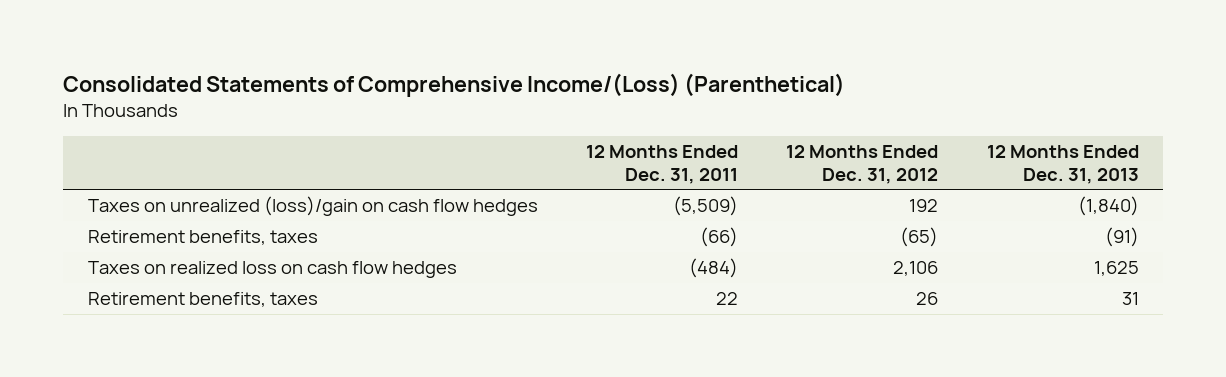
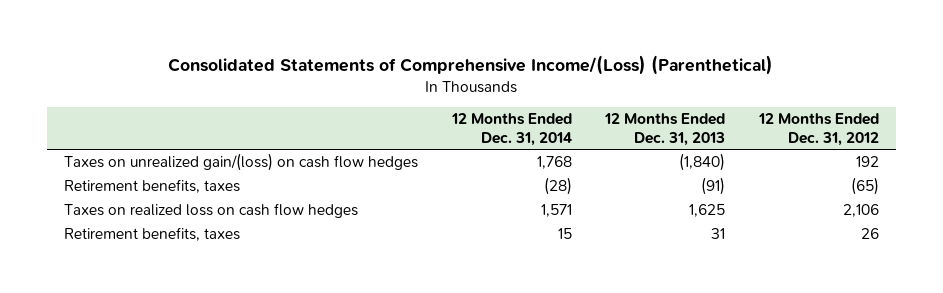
[586,145,739,184] 12 Months Ended Dec. 31, 2011 -> none
none -> [450,113,572,146] 12 Months Ended Dec. 31, 2014
[87,196,538,217] Taxes on unrealized (loss)/gain on cash flow hedges -> [63,153,418,172] Taxes on unrealized gain/(loss) on cash flow hedges

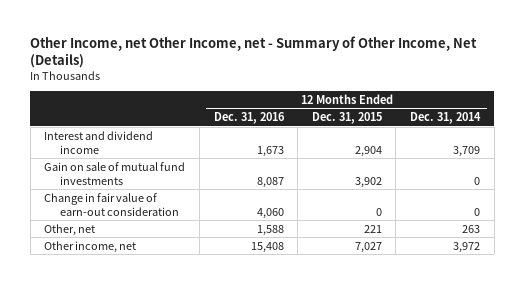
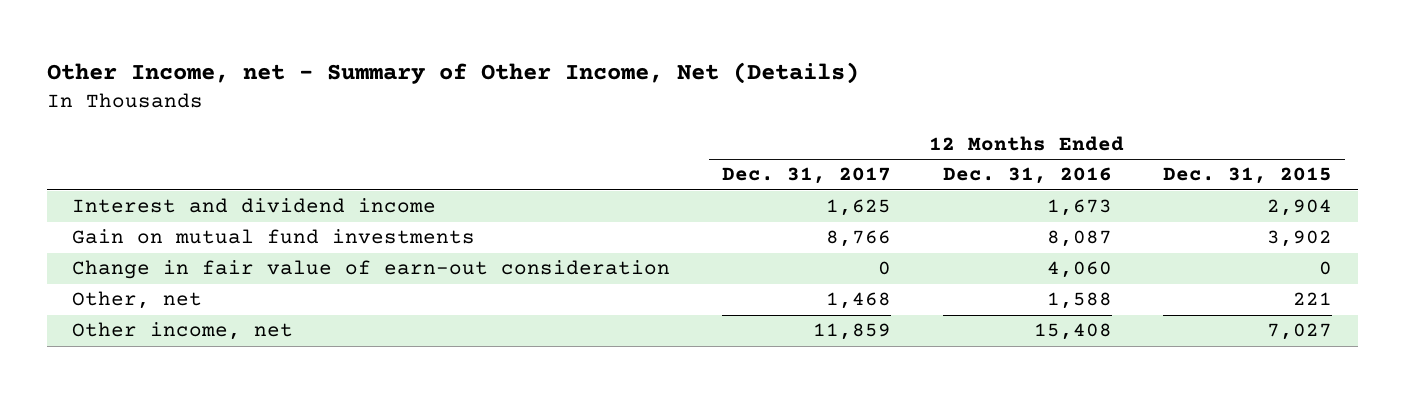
[30,35,478,68] Other Income, net Other Income, net - Summary of Other Income, Net (Details) -> [46,62,859,85] Other Income, net - Summary of Other Income, Net (Details)
[409,112,481,125] Dec. 31, 2014 -> none
none -> [722,167,892,185] Dec. 31, 2017
[44,161,186,185] Gain on sale of mutual fund investments -> [72,229,476,245] Gain on mutual fund investments

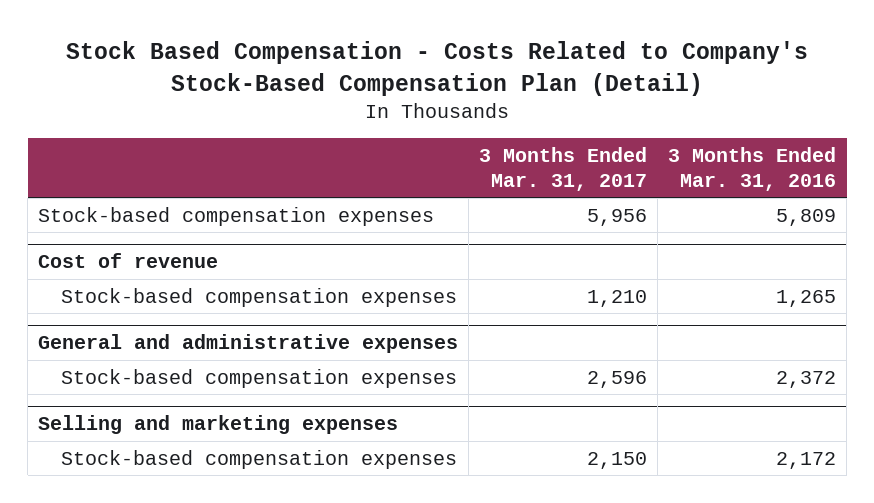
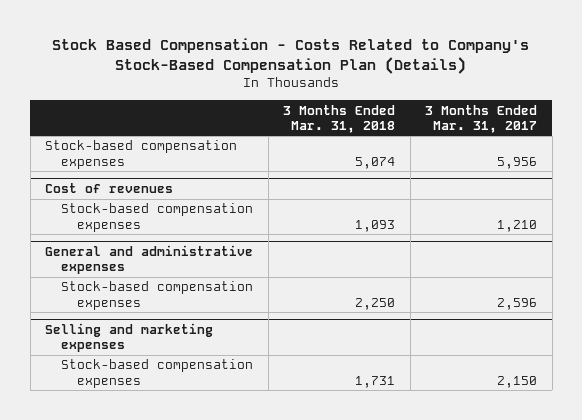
[66,41,809,96] Stock Based Compensation - Costs Related to Company's Stock-Based Compensation Plan (Detail) -> [52,37,530,74] Stock Based Compensation - Costs Related to Company's Stock-Based Compensation Plan (Details)
[668,146,837,191] 3 Months Ended Mar. 31, 2016 -> none
none -> [283,104,396,133] 3 Months Ended Mar. 31, 2018
[38,253,219,269] Cost of revenue -> [45,183,174,194] Cost of revenues

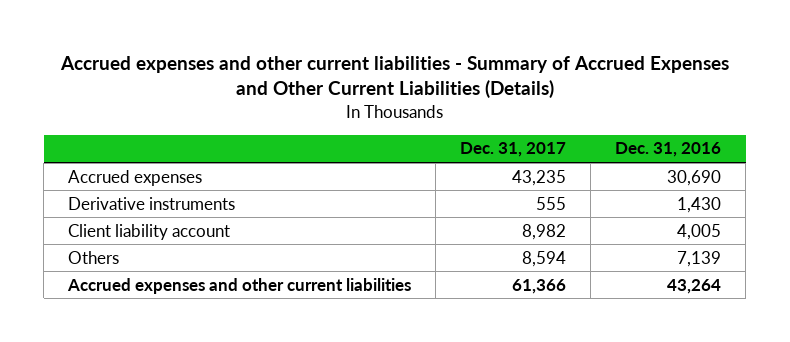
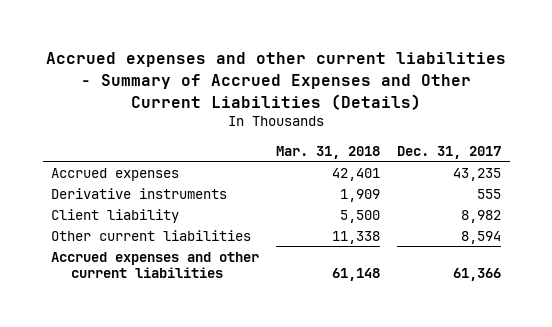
[615,142,722,158] Dec. 31, 2016 -> none
none -> [276,145,381,159] Mar. 31, 2018
[68,223,231,240] Client liability account -> [51,208,180,223] Client liability
[68,250,120,264] Others -> [51,229,252,241] Other current liabilities

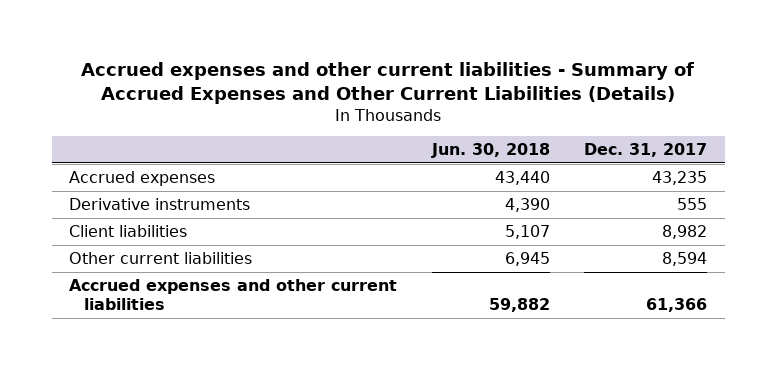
[276,145,381,159] Mar. 31, 2018 -> none
none -> [430,143,550,159] Jun. 30, 2018
[51,208,180,223] Client liability -> [68,225,187,238] Client liabilities

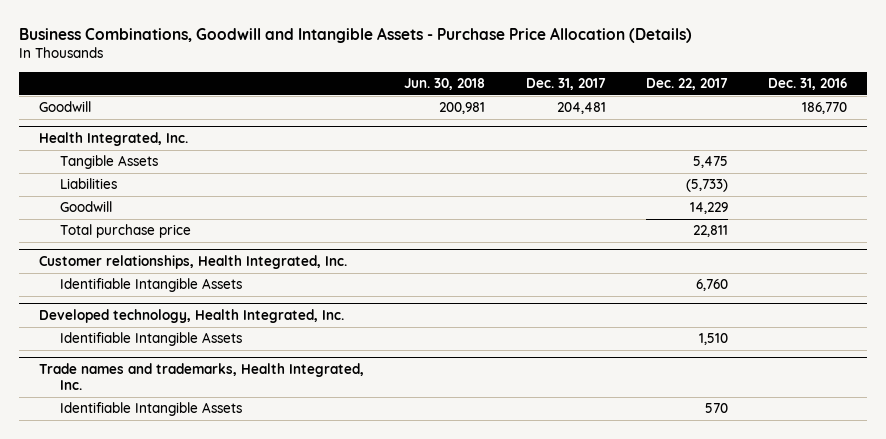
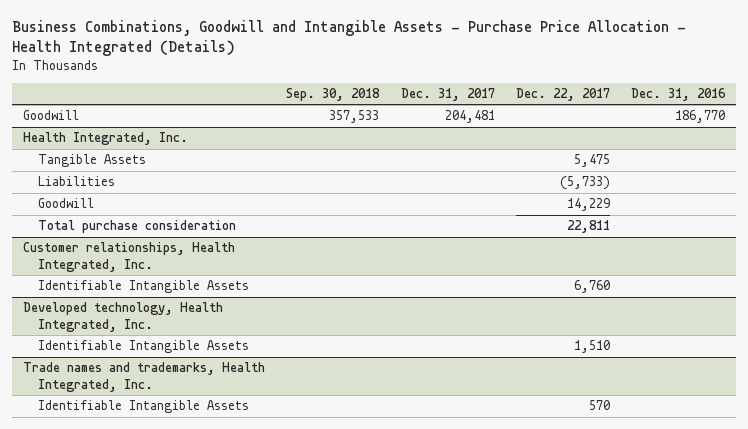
[19,27,693,44] Business Combinations, Goodwill and Intangible Assets - Purchase Price Allocation (Details) -> [12,20,687,57] Business Combinations, Goodwill and Intangible Assets - Purchase Price Allocation - Health Integrated (Details)
[404,78,486,91] Jun. 30, 2018 -> none
none -> [286,87,381,101] Sep. 30, 2018
[60,224,192,239] Total purchase price -> [37,220,236,234] Total purchase consideration

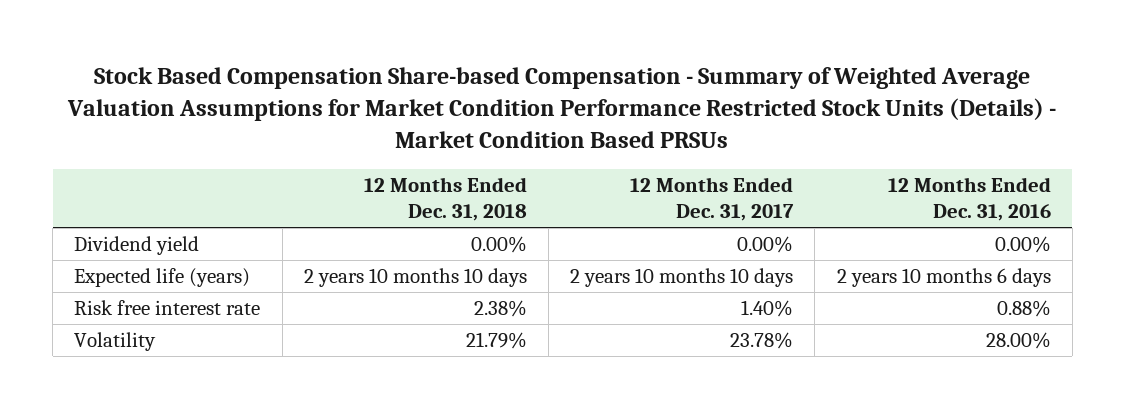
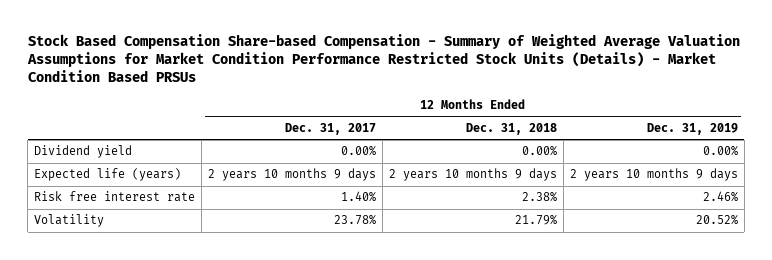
[887,176,1051,222] 12 Months Ended Dec. 31, 2016 -> none
none -> [646,122,738,135] Dec. 31, 2019
[303,267,527,287] 2 years 10 months 10 days -> [388,168,557,182] 2 years 10 months 9 days
[570,267,794,287] 2 years 10 months 10 days -> [207,168,376,182] 2 years 10 months 9 days

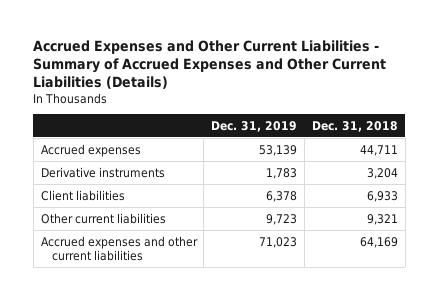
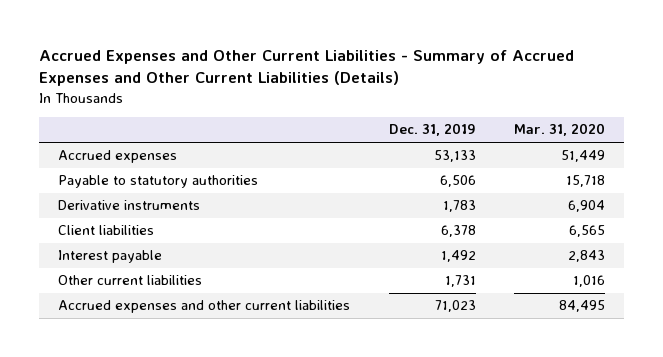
[311,120,398,132] Dec. 31, 2018 -> none
none -> [513,123,605,137] Mar. 31, 2020
[259,144,298,156] 53,139 -> [433,150,476,163] 53,133
none -> [58,175,259,189] Payable to statutory authorities
none -> [58,250,163,264] Interest payable
[266,213,298,225] 9,723 -> [444,275,476,288] 1,731

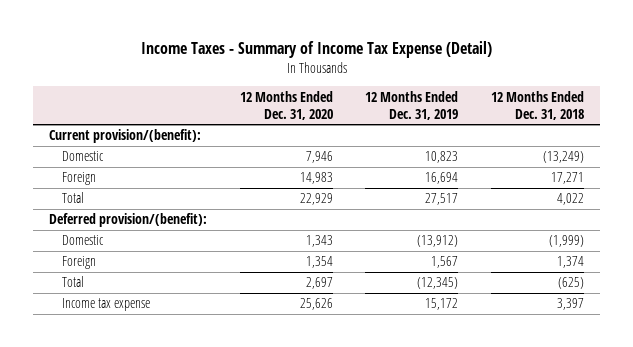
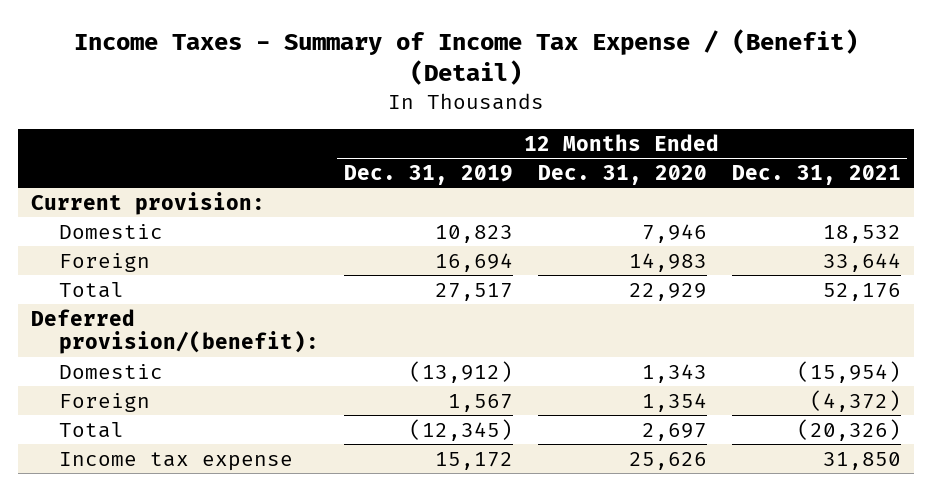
[140,41,492,59] Income Taxes - Summary of Income Tax Expense (Detail) -> [73,28,858,86] Income Taxes - Summary of Income Tax Expense / (Benefit) (Detail)
[490,90,584,120] 12 Months Ended Dec. 31, 2018 -> none
none -> [732,164,902,185] Dec. 31, 2021
[49,129,202,144] Current provision/(benefit): -> [30,191,265,215] Current provision:

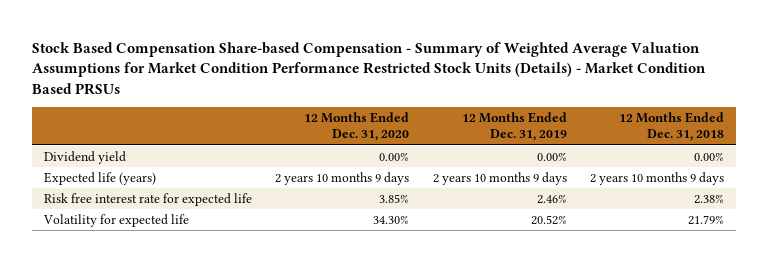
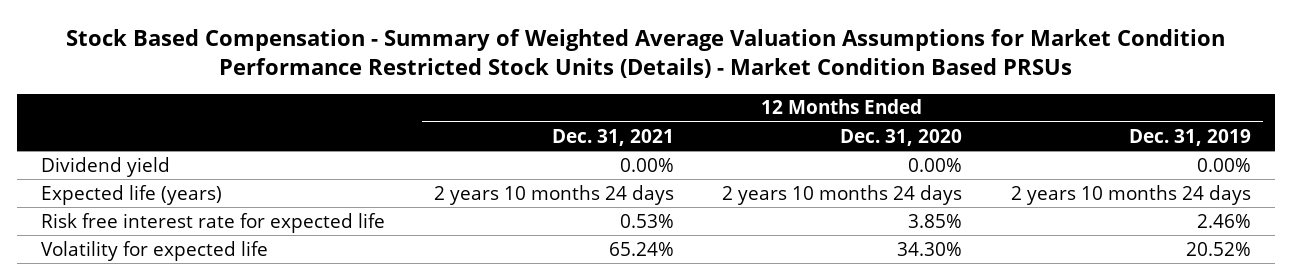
[32,41,707,95] Stock Based Compensation Share-based Compensation - Summary of Weighted Average Valuation Assumptions for Market Condition Performance Restricted Stock Units (Details) - Market Condition Based PRSUs -> [65,28,1225,79] Stock Based Compensation - Summary of Weighted Average Valuation Assumptions for Market Condition Performance Restricted Stock Units (Details) - Market Condition Based PRSUs
[618,112,724,142] 12 Months Ended Dec. 31, 2018 -> none
none -> [551,128,674,146] Dec. 31, 2021
[275,171,410,185] 2 years 10 months 9 days -> [722,184,963,205] 2 years 10 months 24 days
[432,171,567,185] 2 years 10 months 9 days -> [1010,184,1251,205] 2 years 10 months 24 days

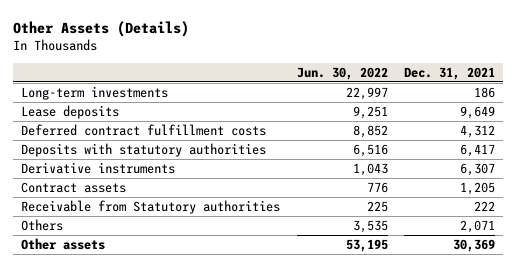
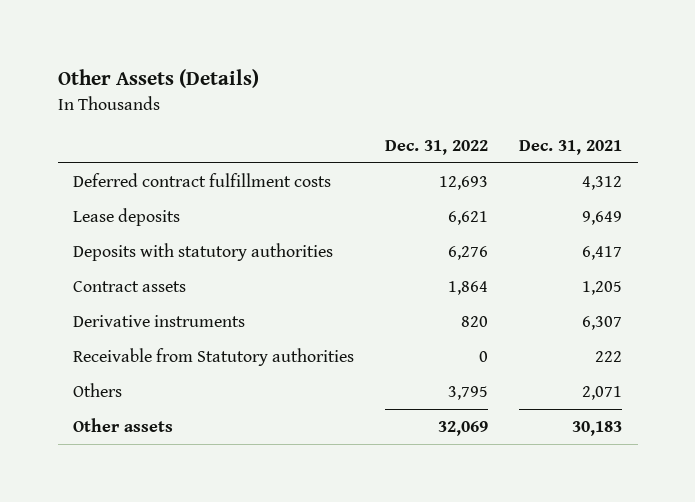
[296,66,388,80] Jun. 30, 2022 -> none
none -> [385,139,489,155] Dec. 31, 2022
[21,85,169,100] Long-term investments -> none
[21,104,120,119] Lease deposits -> [73,208,181,227] Lease deposits
[21,161,176,174] Derivative instruments -> [73,315,246,328] Derivative instruments
[453,238,496,252] 30,369 -> [572,421,623,437] 30,183

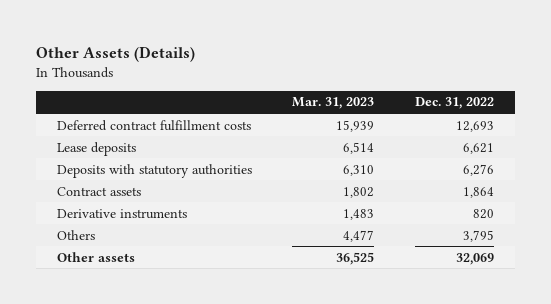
[519,139,623,155] Dec. 31, 2021 -> none
none -> [292,97,375,110] Mar. 31, 2023
[73,348,355,367] Receivable from Statutory authorities -> none

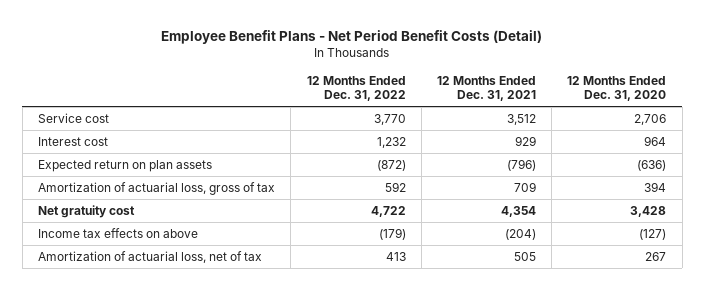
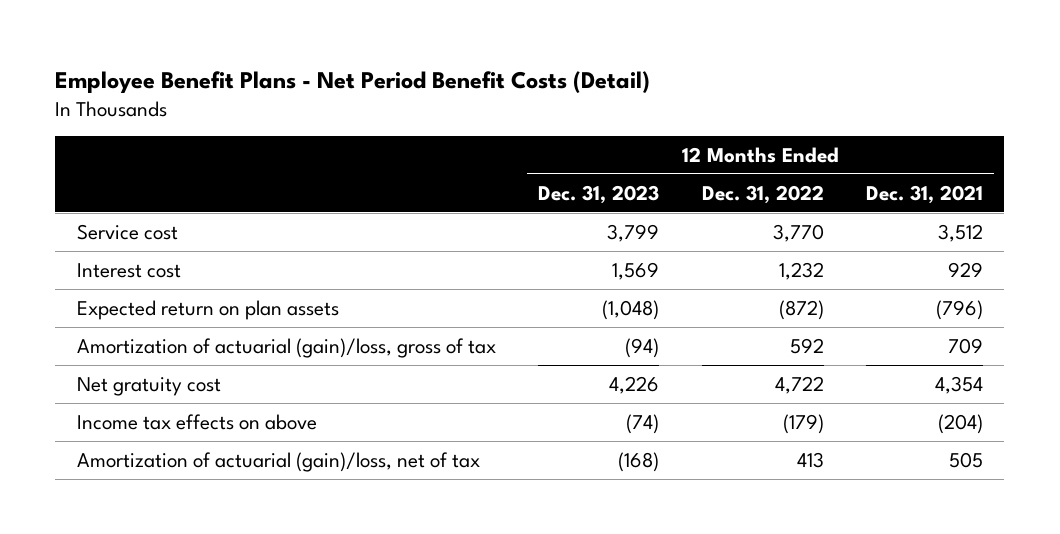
[567,75,667,101] 12 Months Ended Dec. 31, 2020 -> none
none -> [538,184,660,204] Dec. 31, 2023
[38,181,276,195] Amortization of actuarial loss, gross of tax -> [76,337,496,358] Amortization of actuarial (gain)/loss, gross of tax
[38,250,263,263] Amortization of actuarial loss, net of tax -> [76,451,480,472] Amortization of actuarial (gain)/loss, net of tax

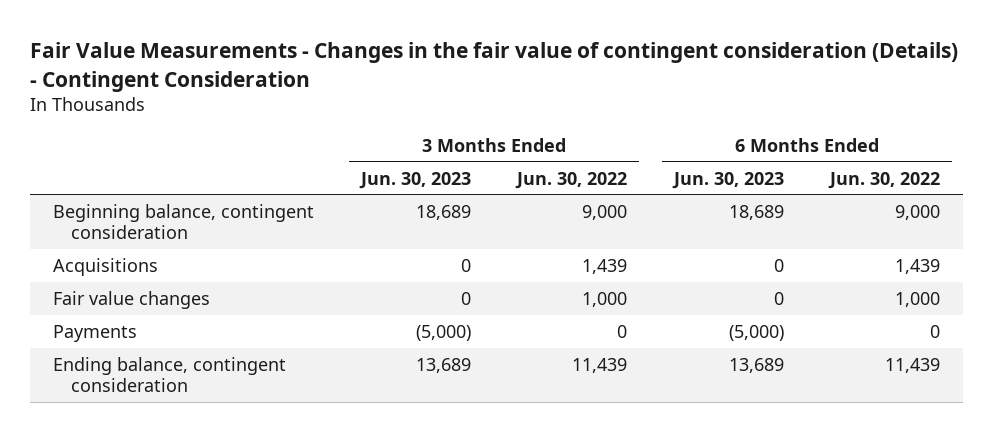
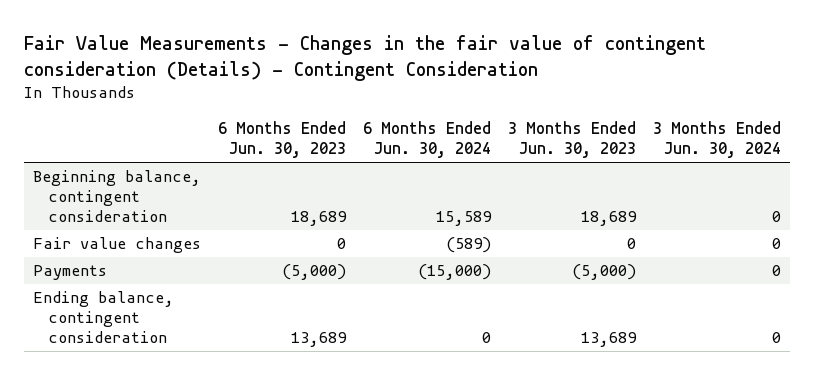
[515,171,628,189] Jun. 30, 2022 -> none
[828,171,941,189] Jun. 30, 2022 -> none
none -> [363,121,492,159] 6 Months Ended Jun. 30, 2024
none -> [653,121,782,159] 3 Months Ended Jun. 30, 2024
[53,257,159,276] Acquisitions -> none

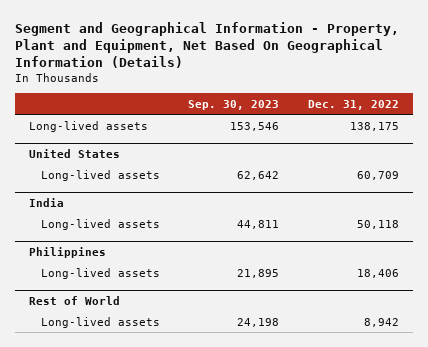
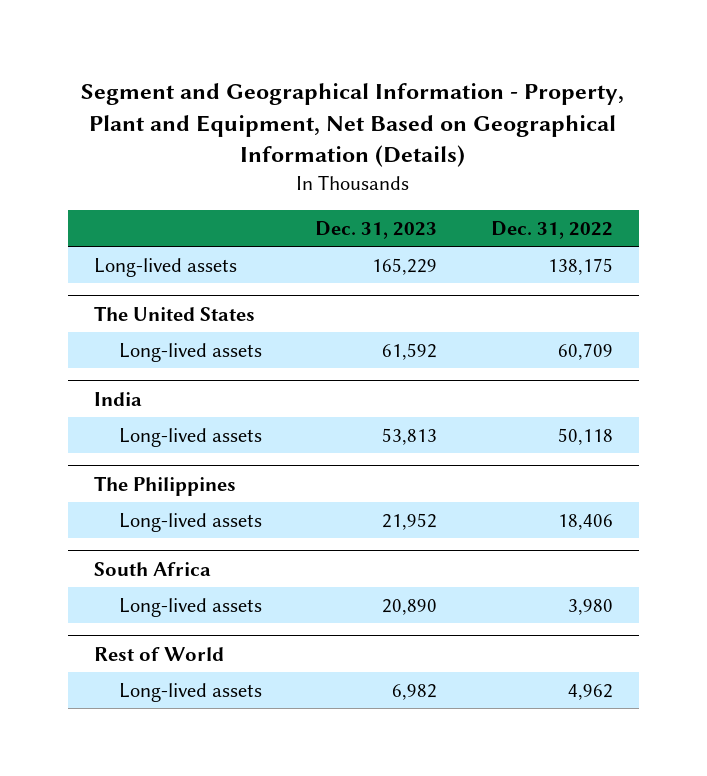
[15,21,400,69] Segment and Geographical Information - Property, Plant and Equipment, Net Based On Geographical Information (Details) -> [81,83,625,168] Segment and Geographical Information - Property, Plant and Equipment, Net Based on Geographical Information (Details)
[188,99,280,110] Sep. 30, 2023 -> none
none -> [315,220,438,239] Dec. 31, 2023
[29,148,121,158] United States -> [94,305,256,321] The United States
[29,246,107,258] Philippines -> [94,475,237,496] The Philippines
none -> [94,561,212,576] South Africa
none -> [118,597,262,617] Long-lived assets
[363,317,399,327] 8,942 -> [567,683,613,700] 4,962

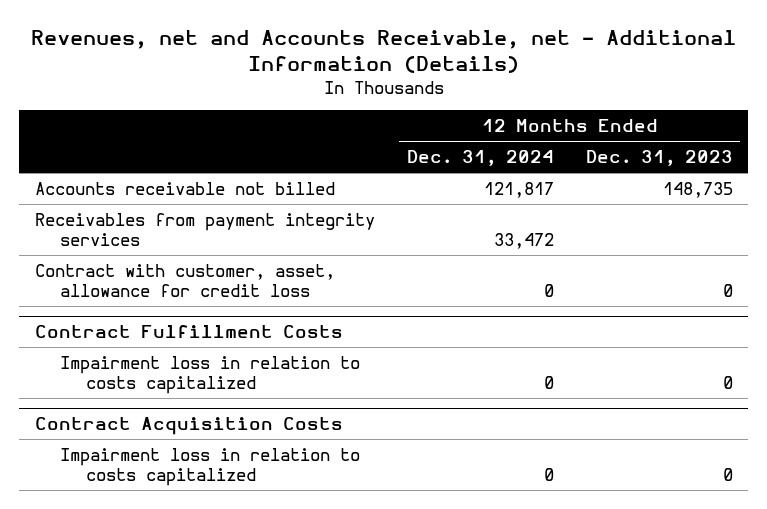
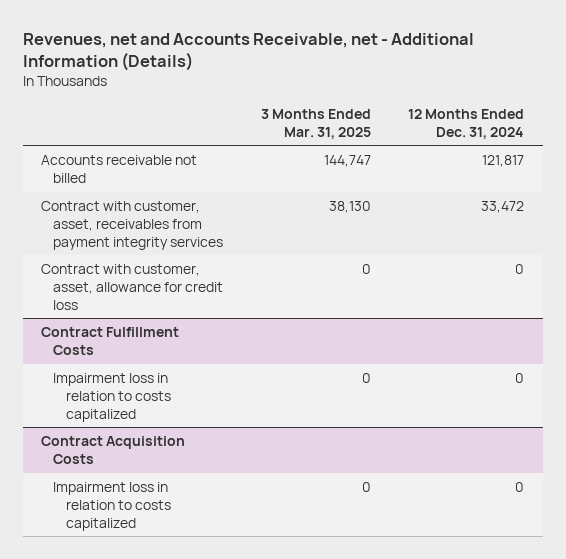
[585,150,733,167] Dec. 31, 2023 -> none
none -> [260,108,371,139] 3 Months Ended Mar. 31, 2025
[34,212,375,247] Receivables from payment integrity services -> [41,201,224,250] Contract with customer, asset, receivables from payment integrity services

